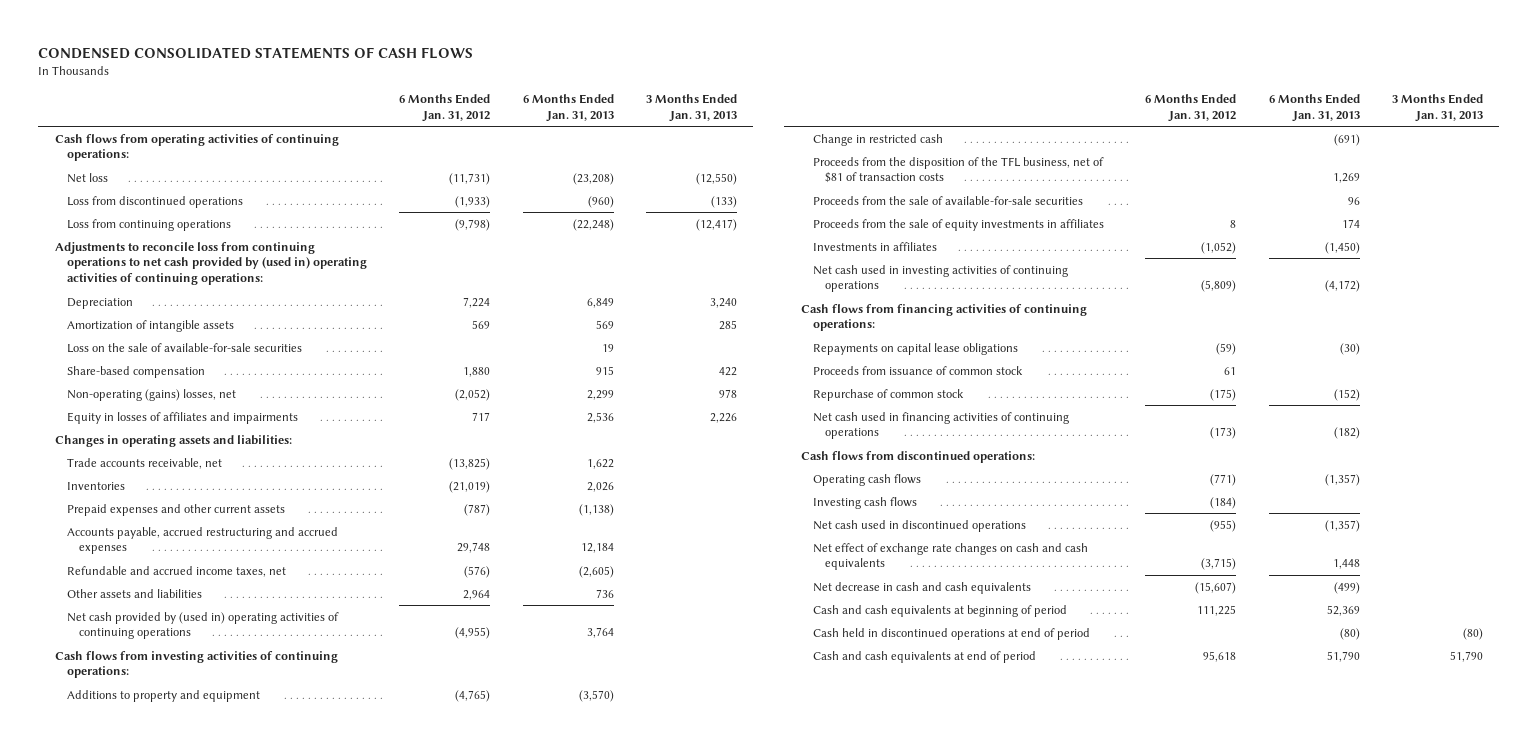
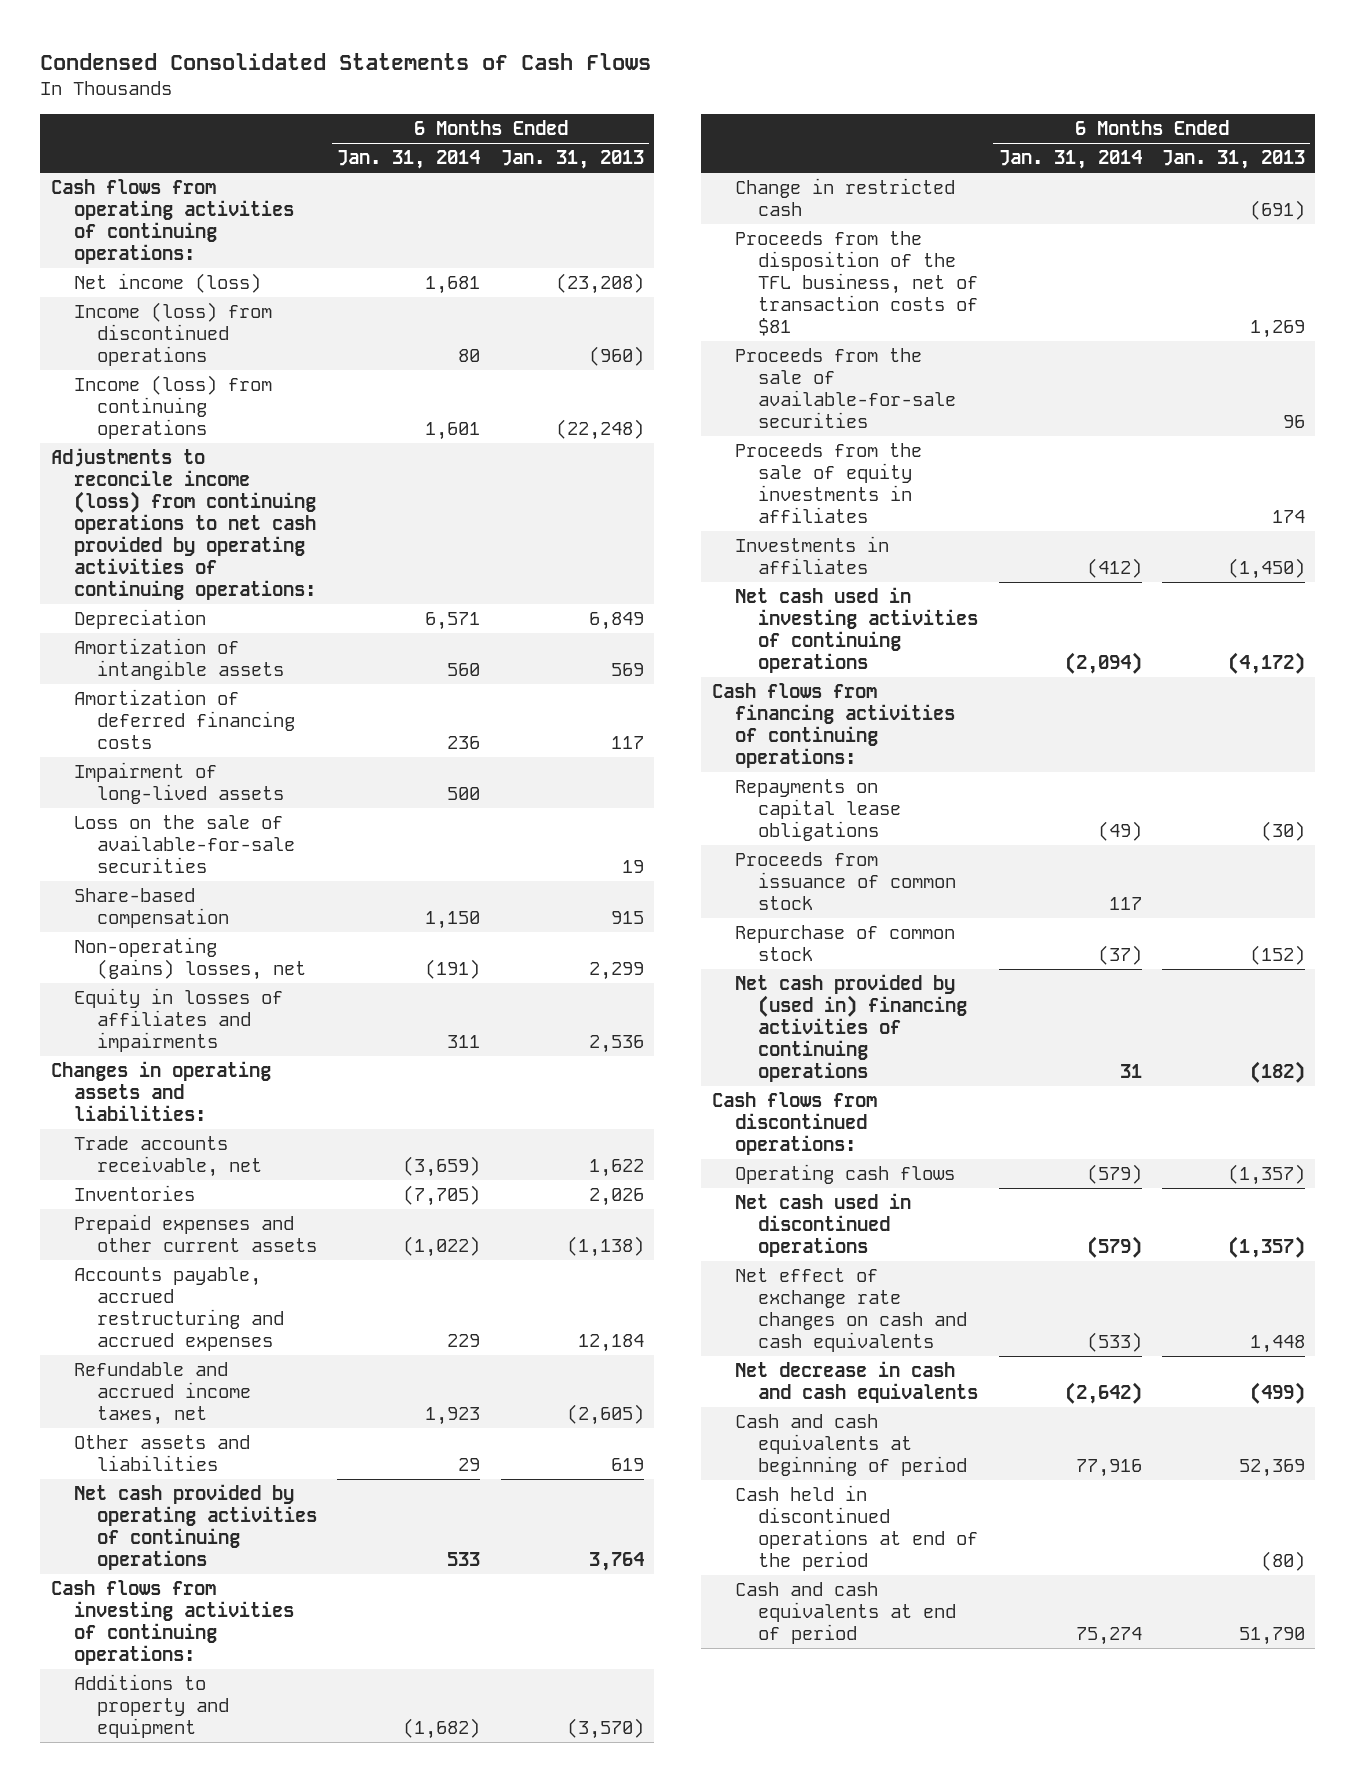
[38,46,474,59] CONDENSED CONSOLIDATED STATEMENTS OF CASH FLOWS -> [40,52,652,70] Condensed Consolidated Statements of Cash Flows
[399,93,491,122] 6 Months Ended Jan. 31, 2012 -> none
[645,93,737,122] 3 Months Ended Jan. 31, 2013 -> none
none -> [337,150,481,170] Jan. 31, 2014
[66,172,108,183] Net loss -> [73,273,261,294] Net income (loss)
[66,195,243,208] Loss from discontinued operations -> [73,302,272,367] Income (loss) from discontinued operations
[66,218,231,231] Loss from continuing operations -> [73,375,272,440] Income (loss) from continuing operations
[54,241,367,286] Adjustments to reconcile loss from continuing operations to net cash provided by (used in) operating activities of continuing operations: -> [50,448,316,601] Adjustments to reconcile income (loss) from continuing operations to net cash provided by operating activities of continuing operations:
none -> [73,689,295,750] Amortization of deferred financing costs
none -> [73,762,284,805] Impairment of long-lived assets
[595,588,614,598] 736 -> [610,1458,644,1472] 619
[66,611,339,640] Net cash provided by (used in) operating activities of continuing operations -> [73,1484,317,1571] Net cash provided by operating activities of continuing operations
[812,156,1104,184] Proceeds from the disposition of the TFL business, net of $81 of transaction costs -> [734,231,978,337] Proceeds from the disposition of the TFL business, net of transaction costs of $81
[812,411,1069,440] Net cash used in financing activities of continuing operations -> [734,974,967,1083] Net cash provided by (used in) financing activities of continuing operations
[812,496,917,509] Investing cash flows -> none
[812,627,1090,640] Cash held in discontinued operations at end of period -> [734,1485,978,1572] Cash held in discontinued operations at end of the period

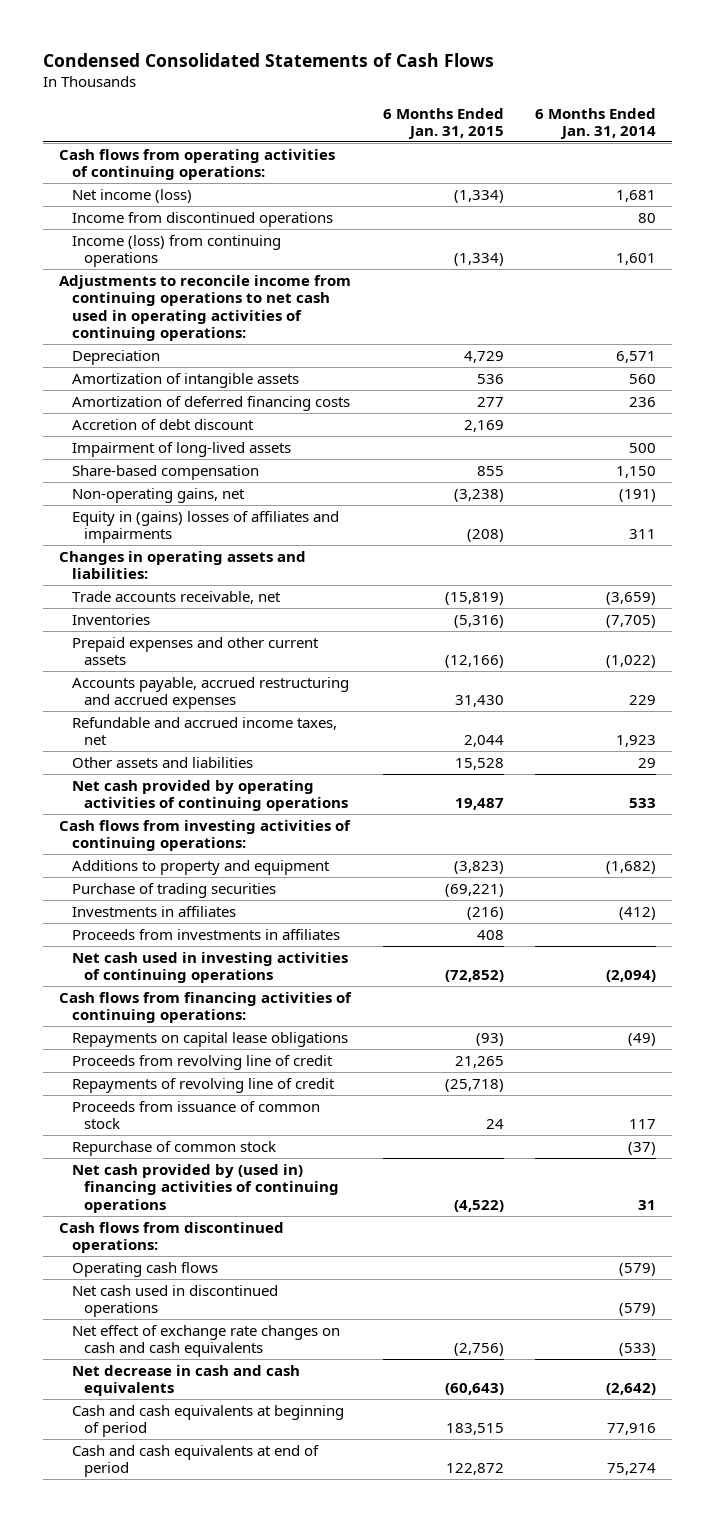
[500,150,644,170] Jan. 31, 2013 -> none
none -> [382,107,504,140] 6 Months Ended Jan. 31, 2015
[73,302,272,367] Income (loss) from discontinued operations -> [71,211,333,227] Income from discontinued operations
[50,448,316,601] Adjustments to reconcile income (loss) from continuing operations to net cash provided by operating activities of continuing operations: -> [59,274,352,342] Adjustments to reconcile income from continuing operations to net cash used in operating activities of continuing operations:
none -> [71,418,254,430] Accretion of debt discount
[73,815,295,874] Loss on the sale of available-for-sale securities -> none
[73,937,306,981] Non-operating (gains) losses, net -> [71,487,245,503] Non-operating gains, net
[73,988,283,1053] Equity in losses of affiliates and impairments -> [71,510,339,544] Equity in (gains) losses of affiliates and impairments
[734,178,955,217] Change in restricted cash -> none
[734,231,978,337] Proceeds from the disposition of the TFL business, net of transaction costs of $81 -> none
[734,348,956,429] Proceeds from the sale of available-for-sale securities -> none
[734,443,922,524] Proceeds from the sale of equity investments in affiliates -> none
none -> [71,882,276,898] Purchase of trading securities
none -> [71,928,340,940] Proceeds from investments in affiliates
none -> [71,1054,333,1070] Proceeds from revolving line of credit
none -> [71,1077,335,1093] Repayments of revolving line of credit
[734,1485,978,1572] Cash held in discontinued operations at end of the period -> none

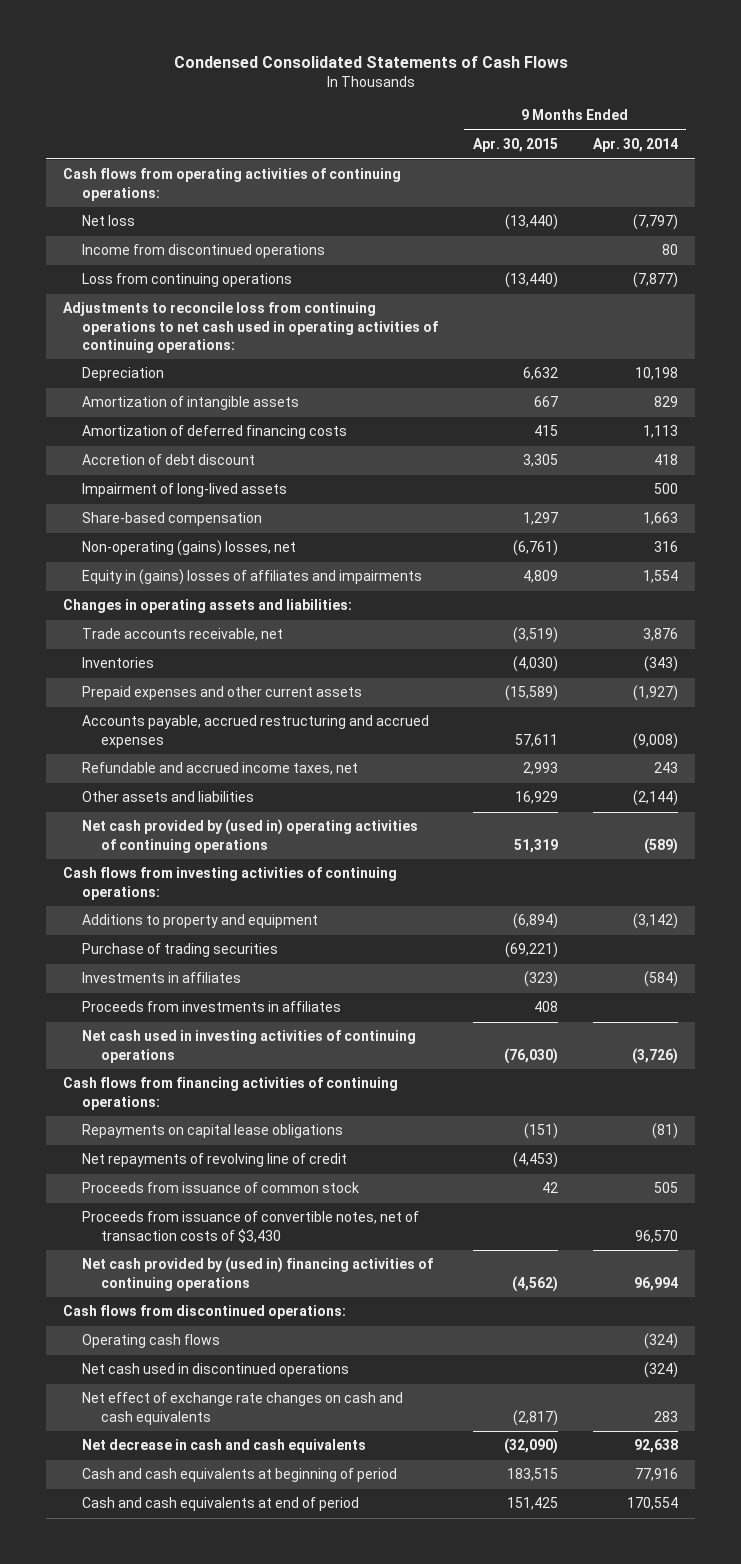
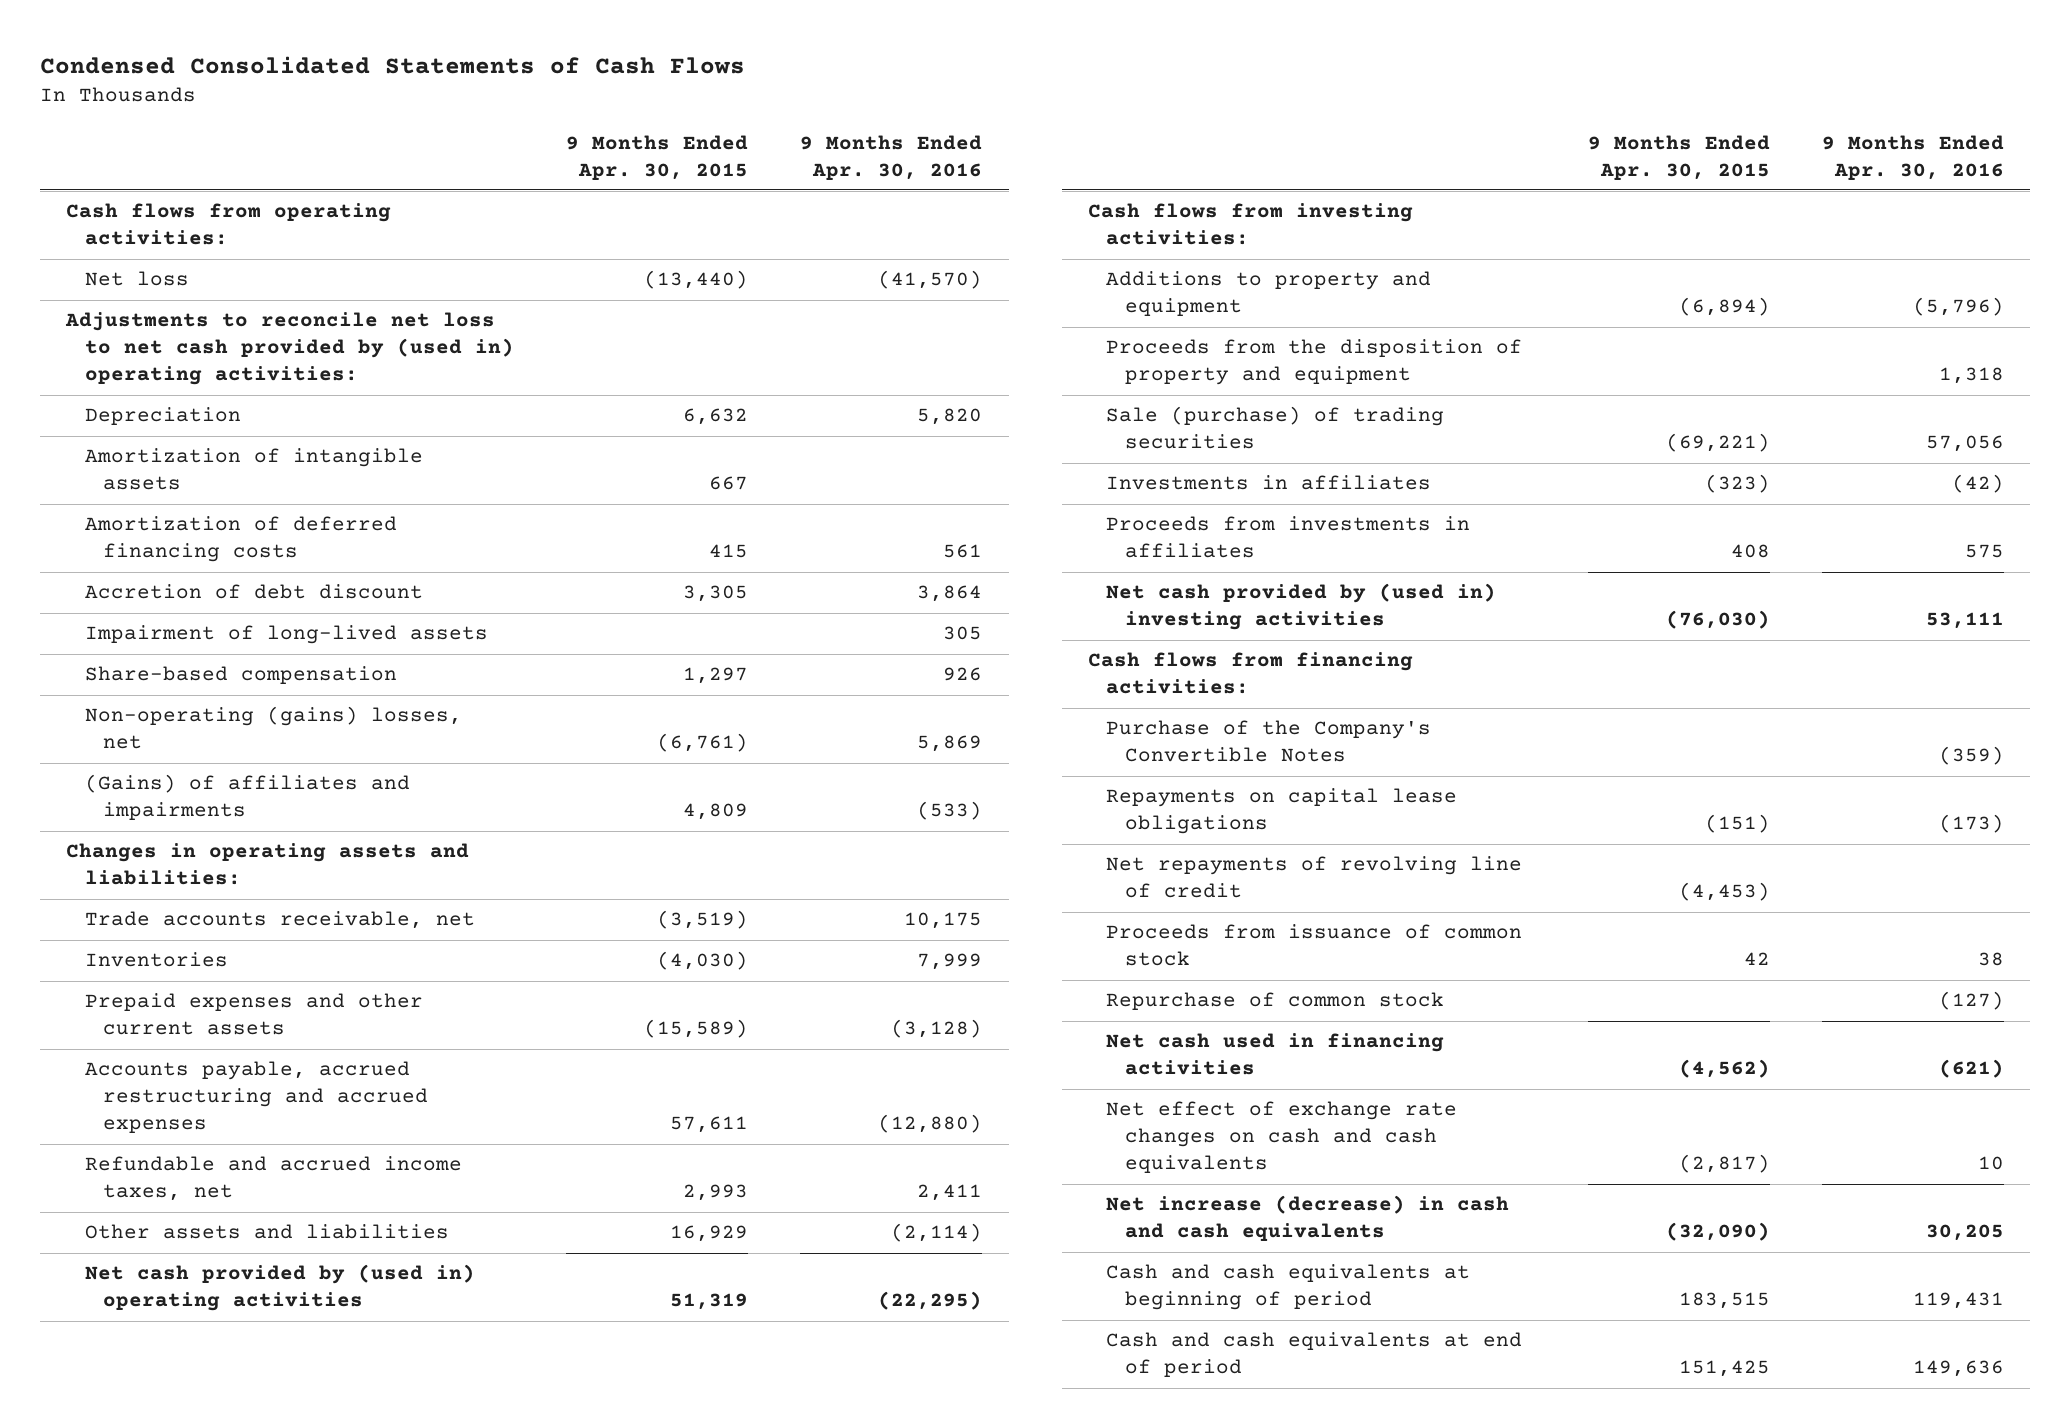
[592,138,678,153] Apr. 30, 2014 -> none
none -> [800,134,983,180] 9 Months Ended Apr. 30, 2016
[63,168,402,201] Cash flows from operating activities of continuing operations: -> [65,203,391,246] Cash flows from operating activities:
[82,244,326,259] Income from discontinued operations -> none
[82,273,293,288] Loss from continuing operations -> none
[63,302,439,353] Adjustments to reconcile loss from continuing operations to net cash used in operating activities of continuing operations: -> [64,312,514,386] Adjustments to reconcile net loss to net cash provided by (used in) operating activities:
[82,569,423,586] Equity in (gains) losses of affiliates and impairments -> [84,774,410,821] (Gains) of affiliates and impairments
[82,819,419,853] Net cash provided by (used in) operating activities of continuing operations -> [84,1264,475,1312] Net cash provided by (used in) operating activities
[63,867,398,900] Cash flows from investing activities of continuing operations: -> [1087,203,1413,246] Cash flows from investing activities:
none -> [1106,339,1523,386] Proceeds from the disposition of property and equipment
[82,943,279,958] Purchase of trading securities -> [1106,406,1445,450] Sale (purchase) of trading securities
[82,1030,417,1063] Net cash used in investing activities of continuing operations -> [1106,583,1497,631] Net cash provided by (used in) investing activities
[63,1077,399,1110] Cash flows from financing activities of continuing operations: -> [1087,652,1413,695] Cash flows from financing activities:
none -> [1106,720,1432,763] Purchase of the Company's Convertible Notes
[82,1211,420,1243] Proceeds from issuance of convertible notes, net of transaction costs of $3,430 -> none
[63,1305,347,1320] Cash flows from discontinued operations: -> none
[82,1334,221,1349] Operating cash flows -> none
[82,1363,350,1378] Net cash used in discontinued operations -> none
none -> [1106,992,1445,1011] Repurchase of common stock
[82,1257,434,1291] Net cash provided by (used in) financing activities of continuing operations -> [1106,1033,1445,1076] Net cash used in financing activities
[82,1439,367,1454] Net decrease in cash and cash equivalents -> [1106,1195,1510,1242] Net increase (decrease) in cash and cash equivalents

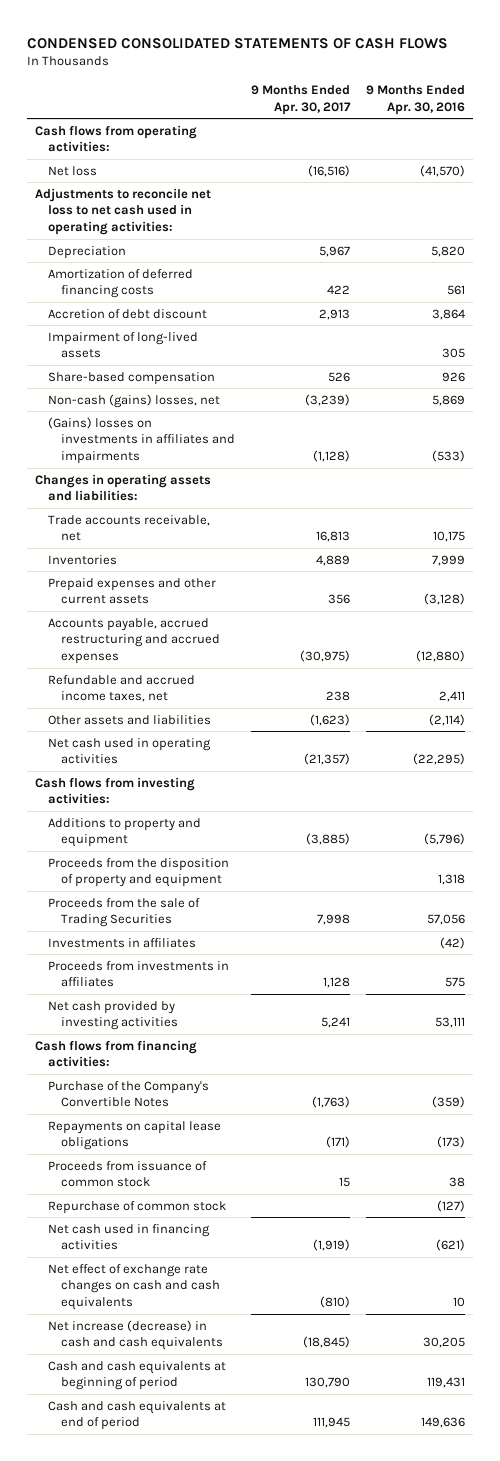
[39,55,745,74] Condensed Consolidated Statements of Cash Flows -> [27,37,449,49] CONDENSED CONSOLIDATED STATEMENTS OF CASH FLOWS
[566,134,749,180] 9 Months Ended Apr. 30, 2015 -> none
none -> [250,84,351,115] 9 Months Ended Apr. 30, 2017
[64,312,514,386] Adjustments to reconcile net loss to net cash provided by (used in) operating activities: -> [35,187,212,236] Adjustments to reconcile net loss to net cash used in operating activities:
[84,448,423,491] Amortization of intangible assets -> none
[84,706,462,750] Non-operating (gains) losses, net -> [48,393,221,408] Non-cash (gains) losses, net
[84,774,410,821] (Gains) of affiliates and impairments -> [48,416,235,465] (Gains) losses on investments in affiliates and impairments
[84,1264,475,1312] Net cash provided by (used in) operating activities -> [48,737,212,765] Net cash used in operating activities
[1106,406,1445,450] Sale (purchase) of trading securities -> [48,897,201,928] Proceeds from the sale of Trading Securities
[1106,583,1497,631] Net cash provided by (used in) investing activities -> [48,1000,178,1031] Net cash provided by investing activities
[1106,856,1523,899] Net repayments of revolving line of credit -> none

